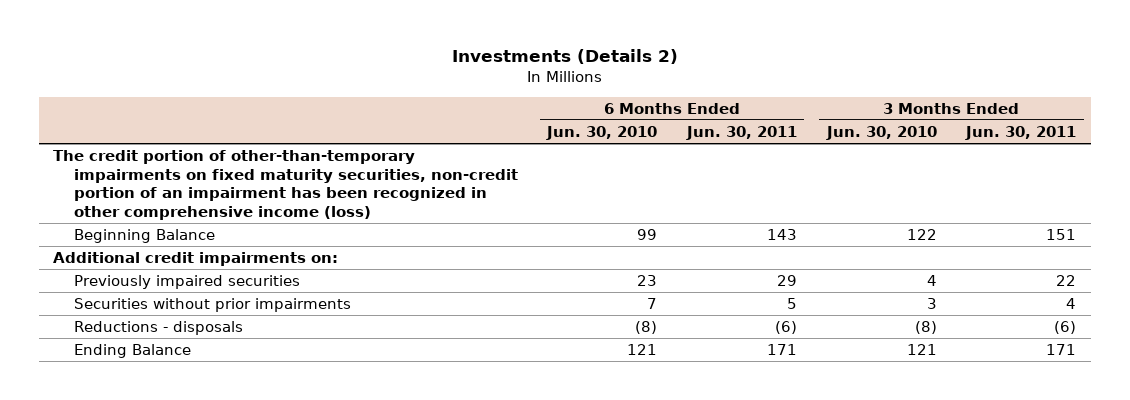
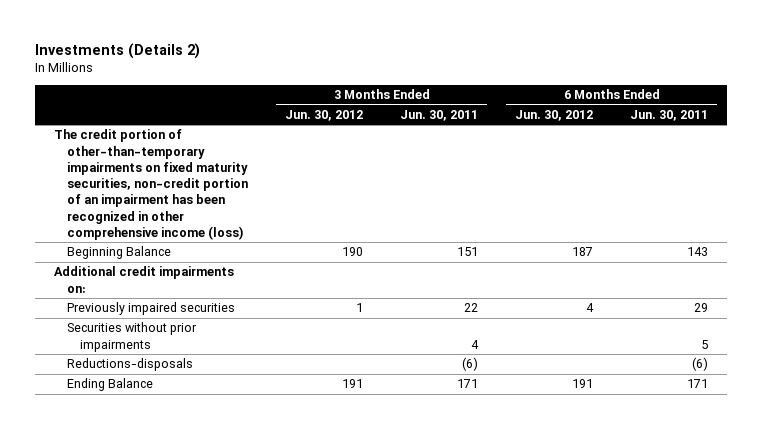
[546,126,658,141] Jun. 30, 2010 -> none
[825,126,937,141] Jun. 30, 2010 -> none
none -> [285,109,364,121] Jun. 30, 2012
none -> [515,109,594,121] Jun. 30, 2012
[73,321,243,336] Reductions - disposals -> [67,358,194,372] Reductions-disposals

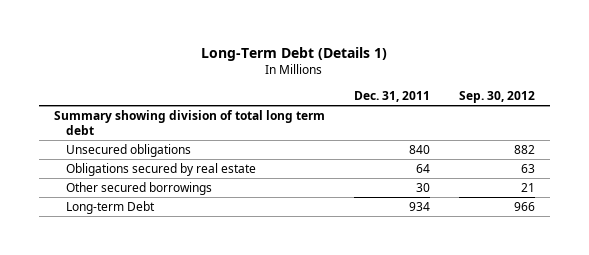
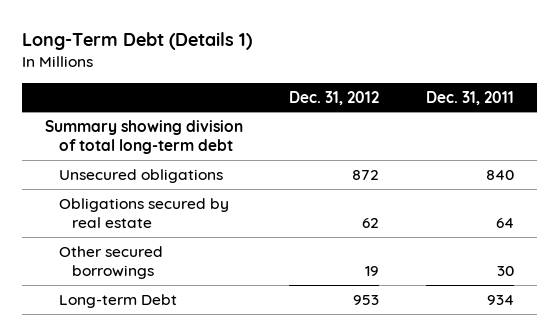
[459,90,536,103] Sep. 30, 2012 -> none
none -> [289,90,380,105] Dec. 31, 2012
[53,109,325,135] Summary showing division of total long term debt -> [45,119,244,154] Summary showing division of total long-term debt

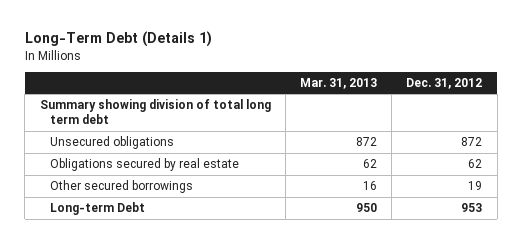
[425,90,514,105] Dec. 31, 2011 -> none
none -> [299,77,377,89] Mar. 31, 2013
[45,119,244,154] Summary showing division of total long-term debt -> [39,99,271,125] Summary showing division of total long term debt

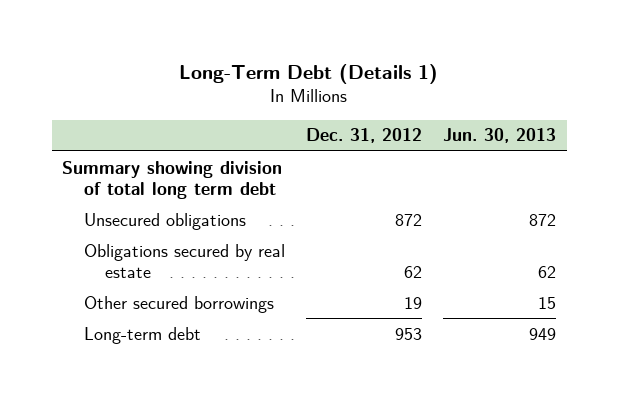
[299,77,377,89] Mar. 31, 2013 -> none
none -> [443,128,557,144] Jun. 30, 2013
[50,202,146,216] Long-term Debt -> [83,326,201,344] Long-term debt

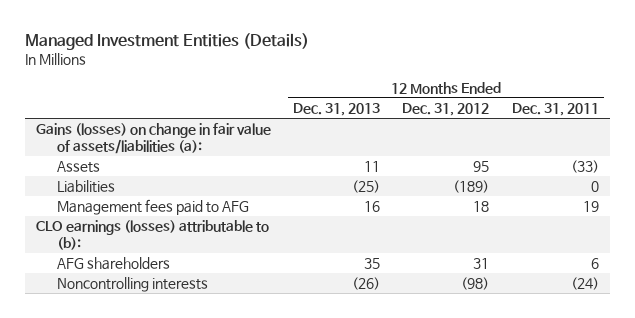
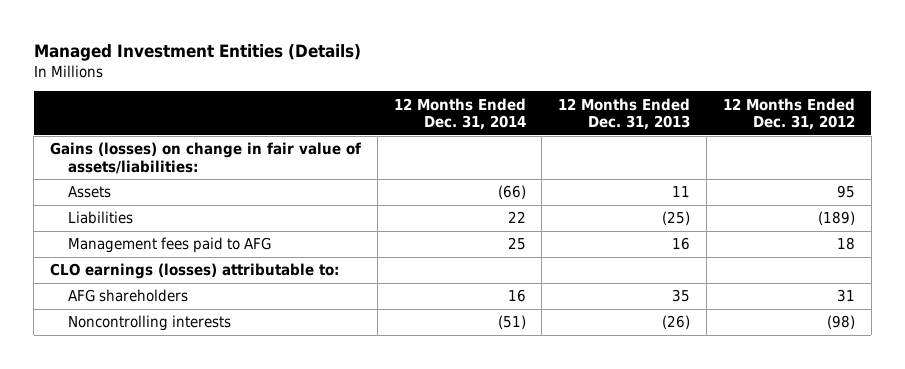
[511,102,599,116] Dec. 31, 2011 -> none
none -> [393,97,526,131] 12 Months Ended Dec. 31, 2014
[35,123,271,154] Gains (losses) on change in fair value of assets/liabilities (a): -> [49,142,361,174] Gains (losses) on change in fair value of assets/liabilities:
[35,220,269,250] CLO earnings (losses) attributable to (b): -> [49,263,339,280] CLO earnings (losses) attributable to:

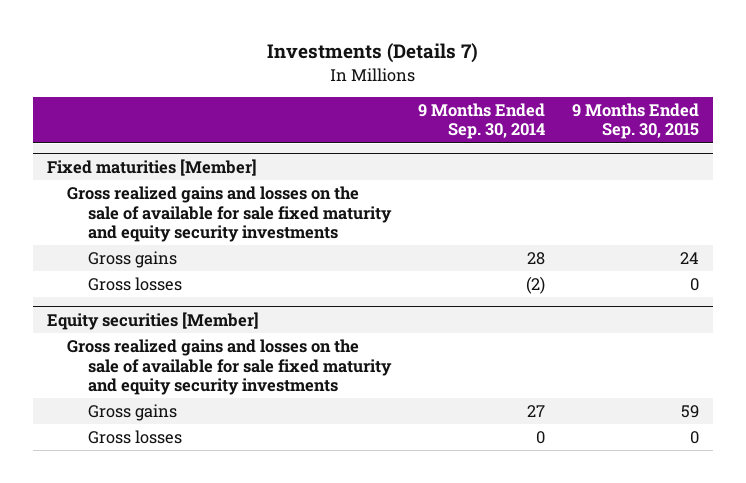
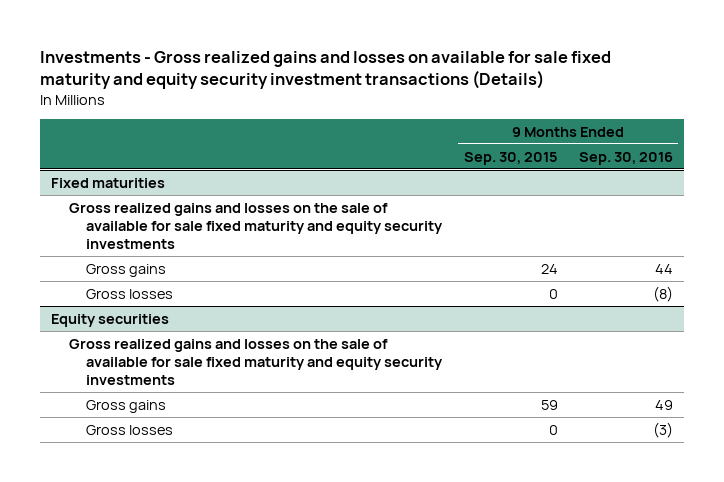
[266,43,478,64] Investments (Details 7) -> [40,50,612,90] Investments - Gross realized gains and losses on available for sale fixed maturity and equity security investment transactions (Details)
[417,102,545,140] 9 Months Ended Sep. 30, 2014 -> none
none -> [578,151,673,165] Sep. 30, 2016
[46,158,257,176] Fixed maturities [Member] -> [50,177,165,188] Fixed maturities
[46,311,259,330] Equity securities [Member] -> [50,313,169,327] Equity securities

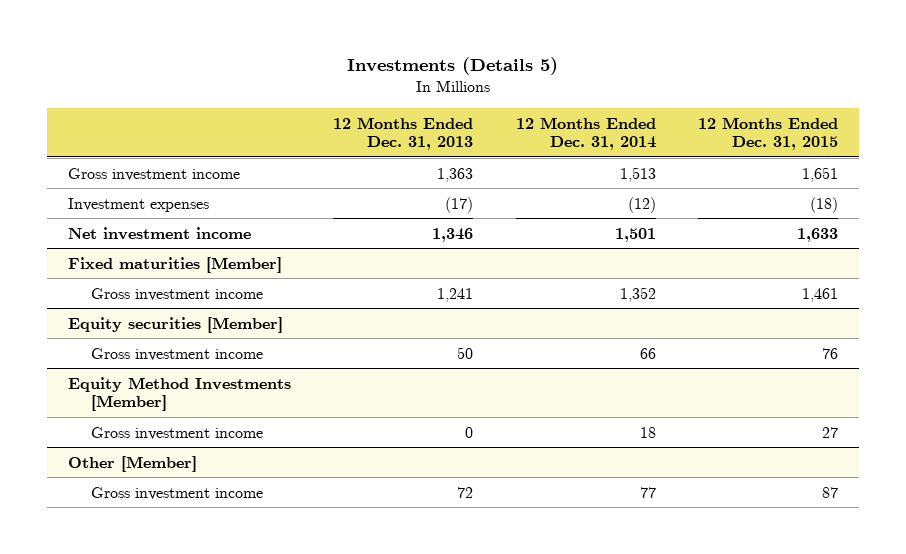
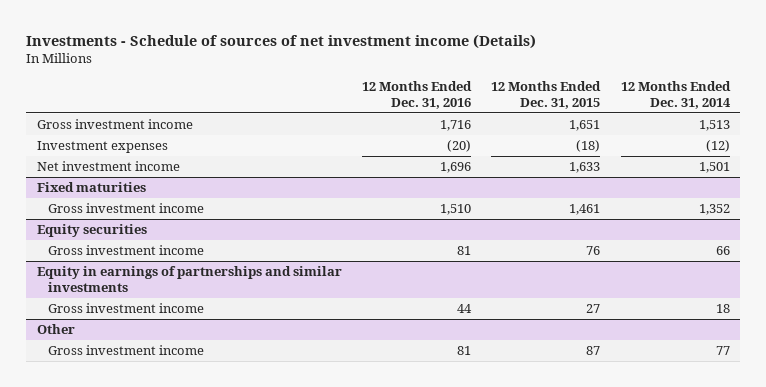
[347,57,559,76] Investments (Details 5) -> [26,34,537,50] Investments - Schedule of sources of net investment income (Details)
[333,116,474,151] 12 Months Ended Dec. 31, 2013 -> none
none -> [362,81,473,110] 12 Months Ended Dec. 31, 2016
[68,256,283,273] Fixed maturities [Member] -> [36,181,146,192] Fixed maturities
[68,316,284,333] Equity securities [Member] -> [36,223,147,237] Equity securities
[68,376,292,412] Equity Method Investments [Member] -> [36,265,342,292] Equity in earnings of partnerships and similar investments
[68,455,198,472] Other [Member] -> [36,323,75,334] Other

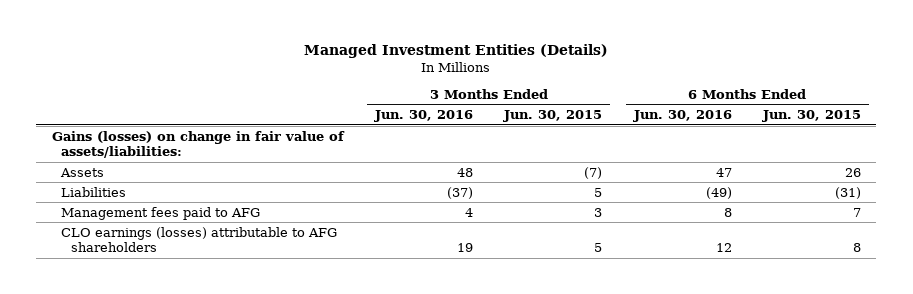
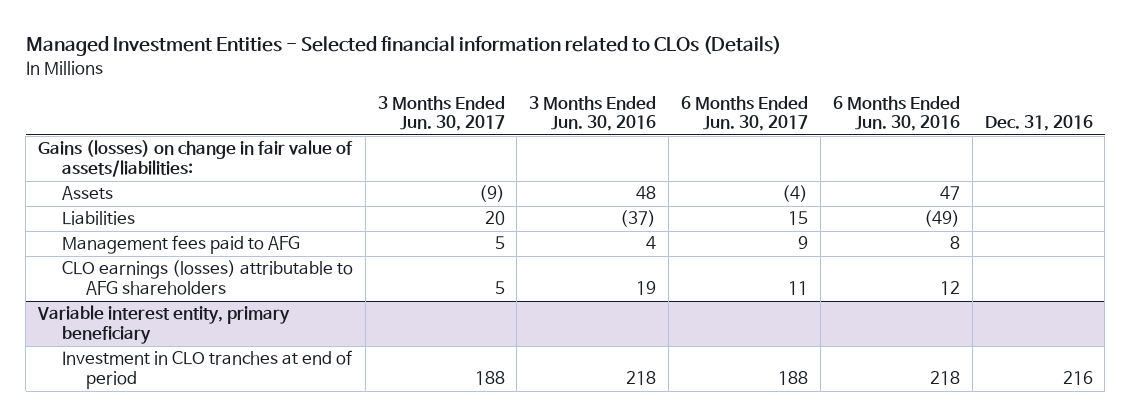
[304,44,609,59] Managed Investment Entities (Details) -> [25,36,781,57] Managed Investment Entities - Selected financial information related to CLOs (Details)
[503,109,603,122] Jun. 30, 2015 -> none
[761,109,861,122] Jun. 30, 2015 -> none
none -> [377,95,505,132] 3 Months Ended Jun. 30, 2017
none -> [681,95,809,132] 6 Months Ended Jun. 30, 2017
none -> [984,115,1093,132] Dec. 31, 2016
none -> [36,305,290,345] Variable interest entity, primary beneficiary
none -> [61,350,352,390] Investment in CLO tranches at end of period

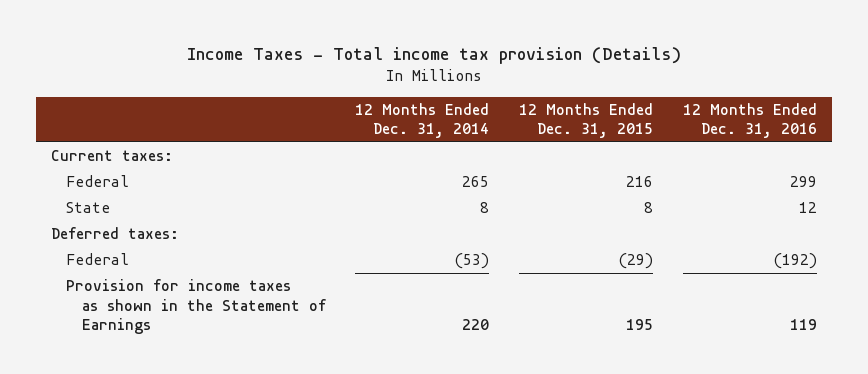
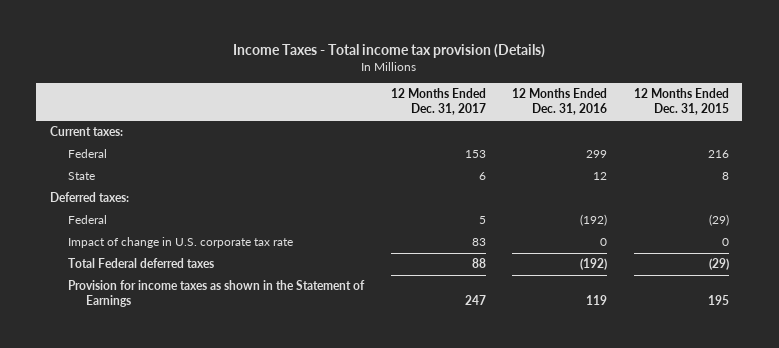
[355,102,490,139] 12 Months Ended Dec. 31, 2014 -> none
none -> [390,88,486,116] 12 Months Ended Dec. 31, 2017
none -> [68,237,294,249] Impact of change in U.S. corporate tax rate
none -> [68,258,215,269] Total Federal deferred taxes

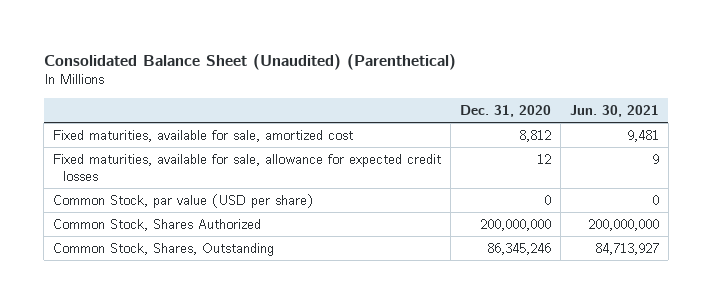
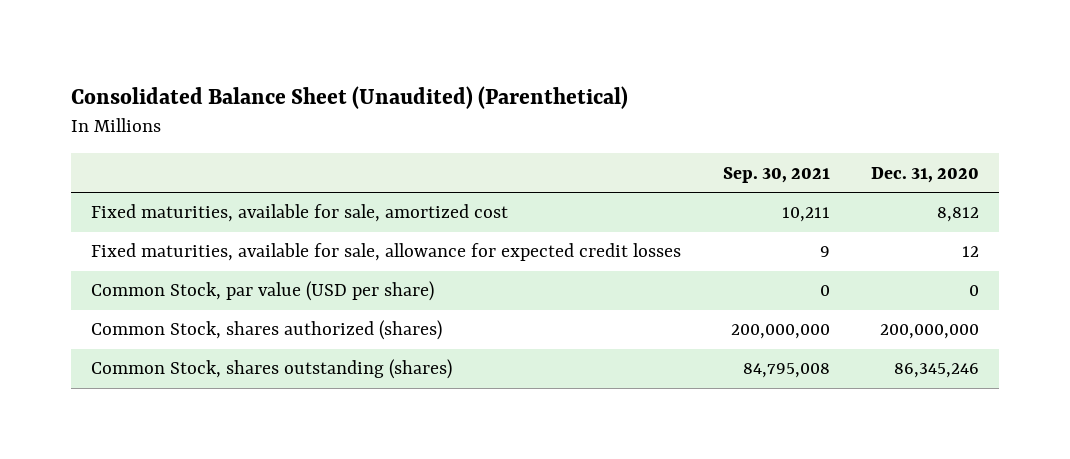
[569,105,659,118] Jun. 30, 2021 -> none
none -> [722,166,830,183] Sep. 30, 2021
[53,218,262,231] Common Stock, Shares Authorized -> [91,320,443,341] Common Stock, shares authorized (shares)
[53,242,275,256] Common Stock, Shares, Outstanding -> [91,359,453,380] Common Stock, shares outstanding (shares)

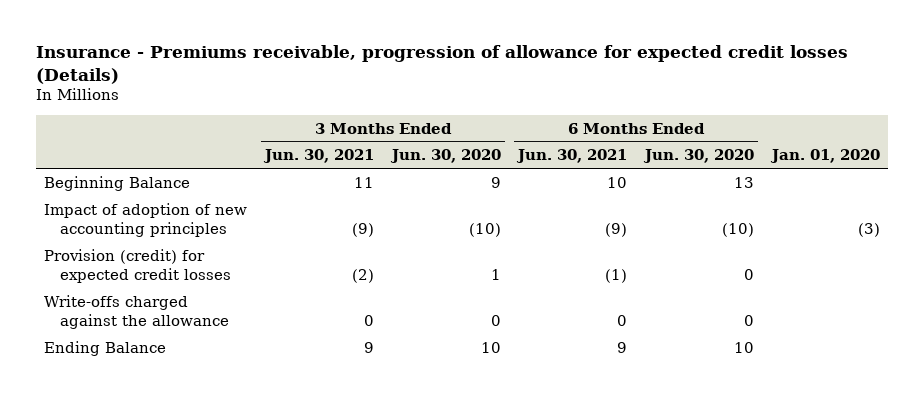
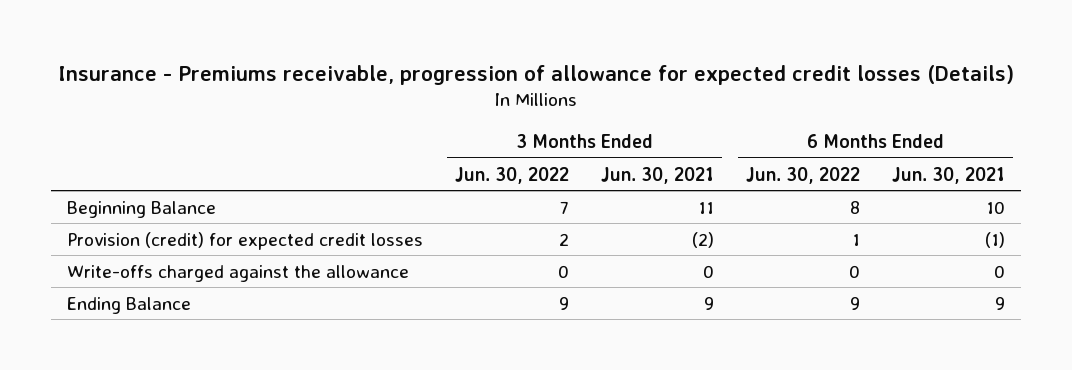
[389,149,501,164] Jun. 30, 2020 -> none
[642,149,754,164] Jun. 30, 2020 -> none
[769,149,880,164] Jan. 01, 2020 -> none
none -> [454,166,569,184] Jun. 30, 2022
none -> [746,166,861,184] Jun. 30, 2022
[44,202,248,237] Impact of adoption of new accounting principles -> none

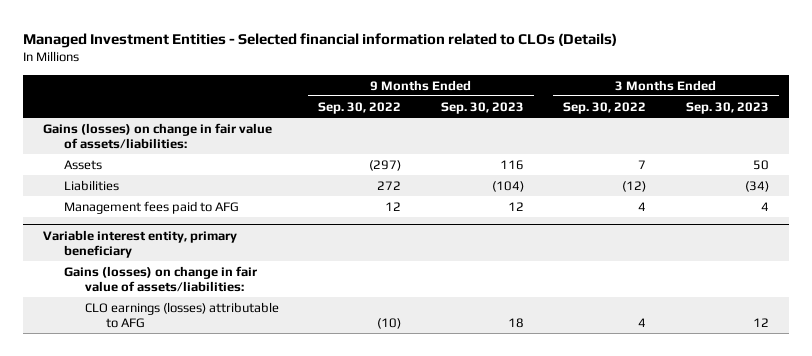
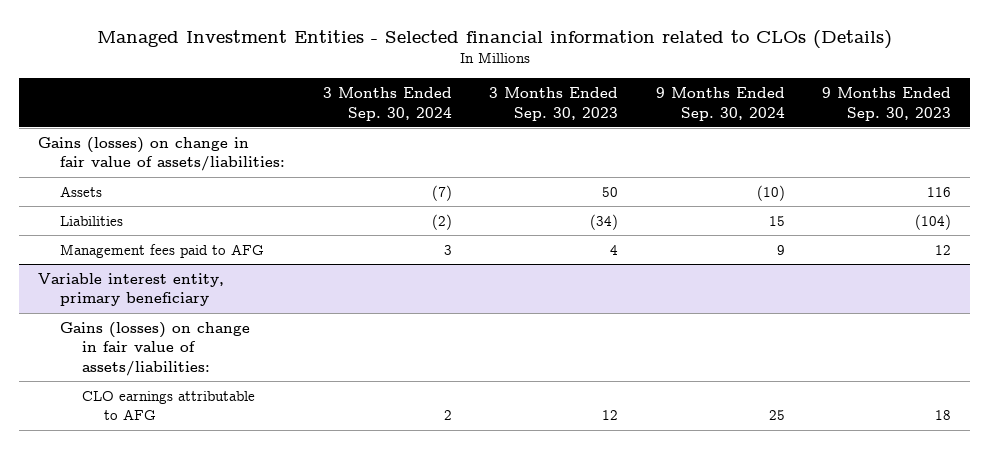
[318,101,402,114] Sep. 30, 2022 -> none
[563,101,647,114] Sep. 30, 2022 -> none
none -> [322,87,452,121] 3 Months Ended Sep. 30, 2024
none -> [655,87,785,121] 9 Months Ended Sep. 30, 2024
[84,301,279,329] CLO earnings (losses) attributable to AFG -> [82,390,256,421] CLO earnings attributable to AFG

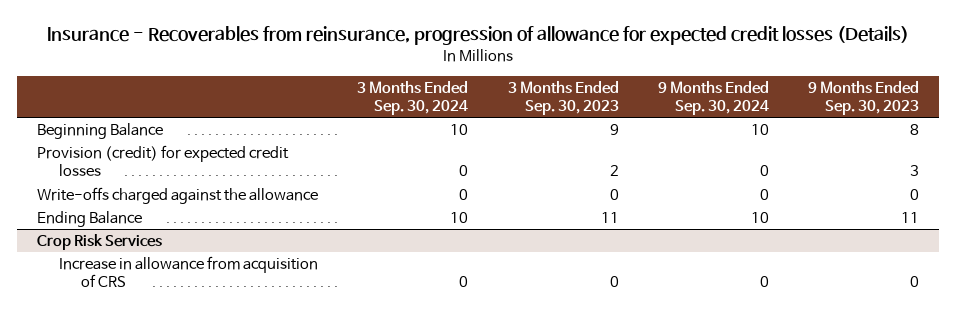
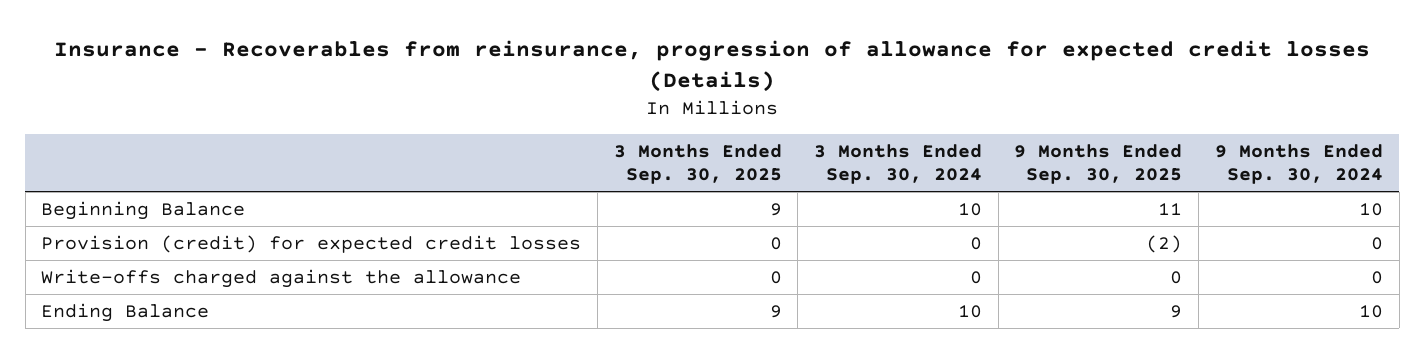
[507,80,619,115] 3 Months Ended Sep. 30, 2023 -> none
[808,80,920,115] 9 Months Ended Sep. 30, 2023 -> none
none -> [613,143,782,185] 3 Months Ended Sep. 30, 2025
none -> [1014,143,1183,185] 9 Months Ended Sep. 30, 2025
[36,233,162,250] Crop Risk Services -> none
[58,255,318,288] Increase in allowance from acquisition of CRS -> none

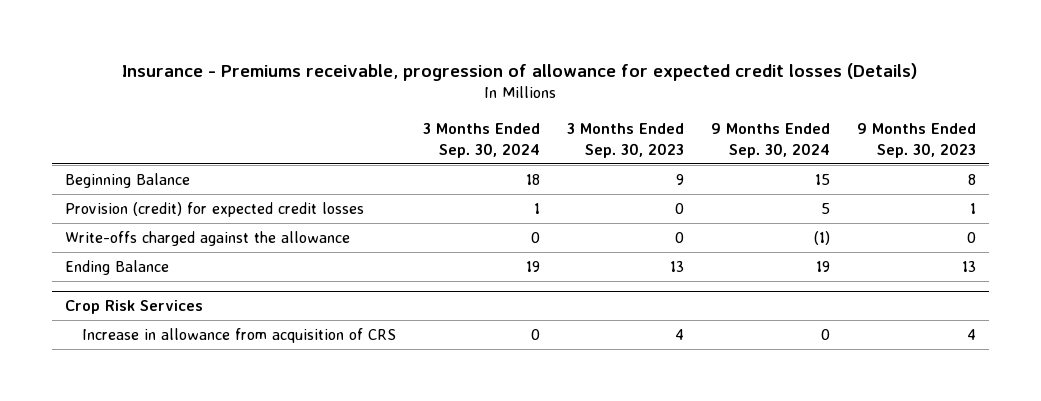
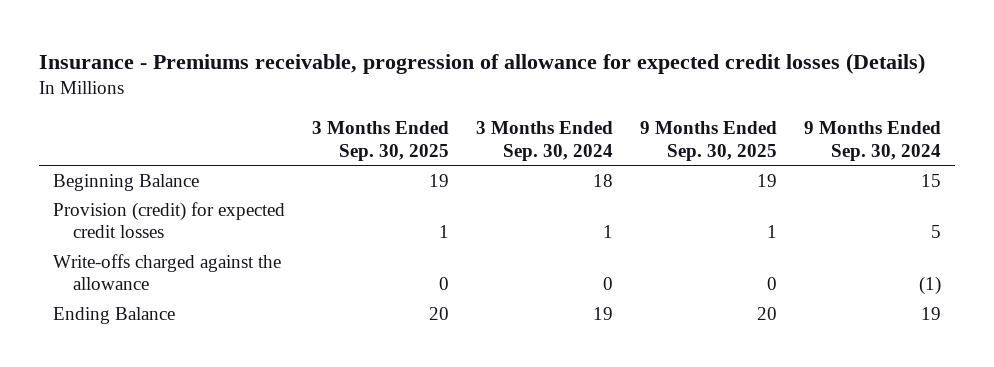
[566,123,684,158] 3 Months Ended Sep. 30, 2023 -> none
[856,123,976,158] 9 Months Ended Sep. 30, 2023 -> none
none -> [311,121,449,161] 3 Months Ended Sep. 30, 2025
none -> [639,121,777,161] 9 Months Ended Sep. 30, 2025
[65,300,204,315] Crop Risk Services -> none
[81,327,396,343] Increase in allowance from acquisition of CRS -> none

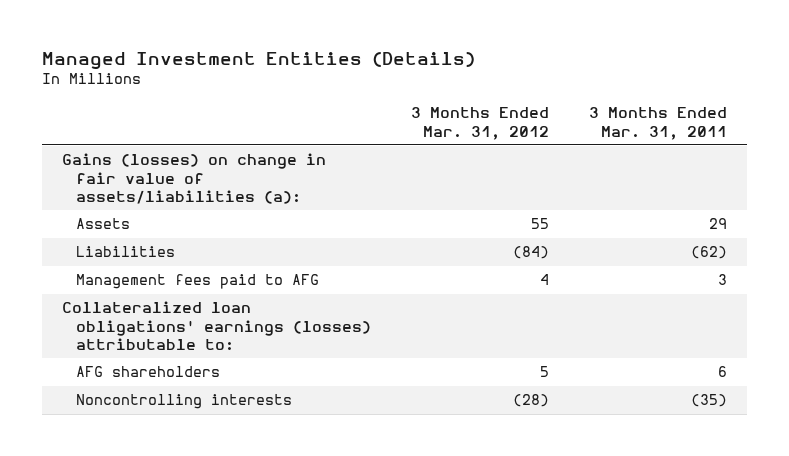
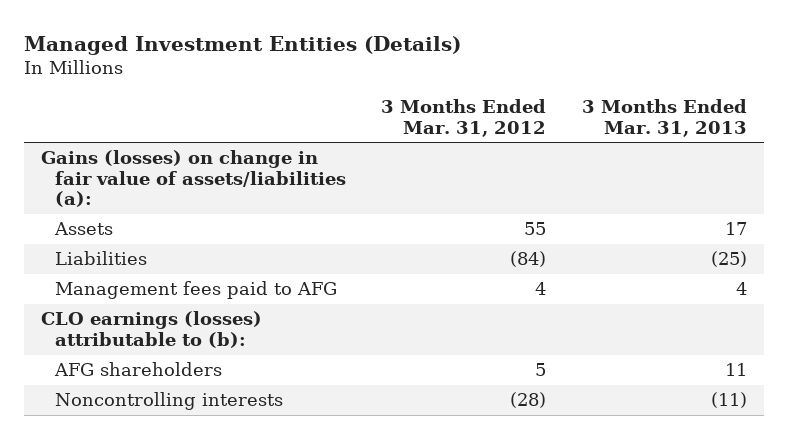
[588,107,727,140] 3 Months Ended Mar. 31, 2011 -> none
none -> [581,99,747,137] 3 Months Ended Mar. 31, 2013
[62,301,372,351] Collateralized loan obligations' earnings (losses) attributable to: -> [41,311,263,348] CLO earnings (losses) attributable to (b):

